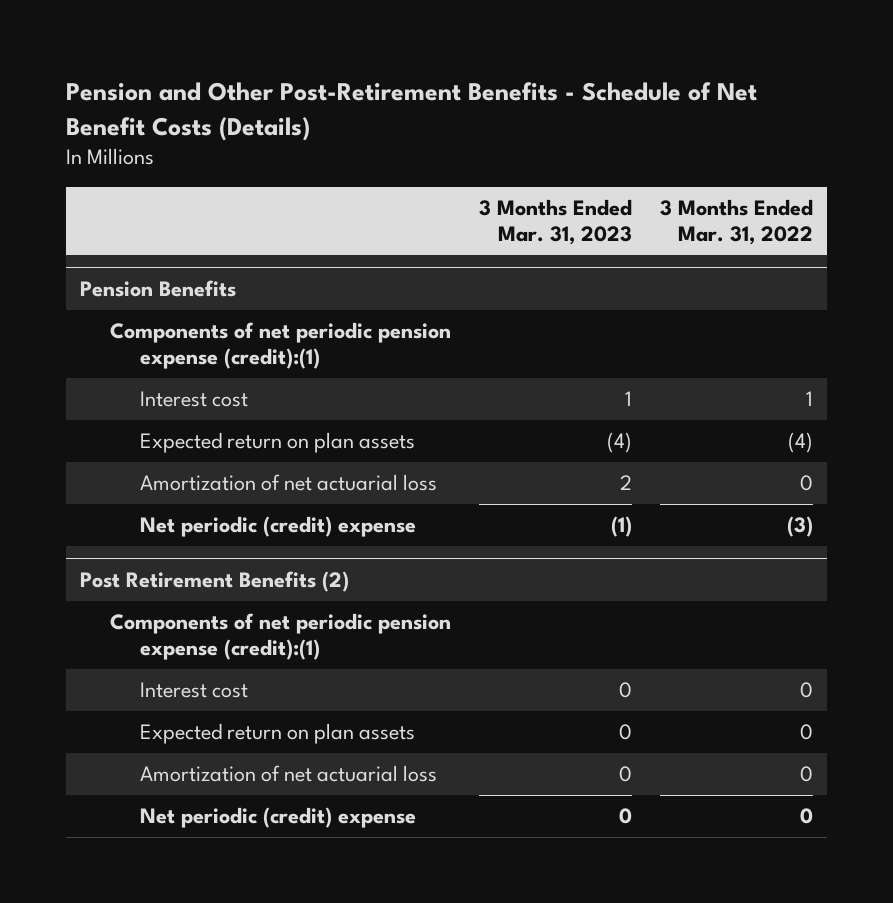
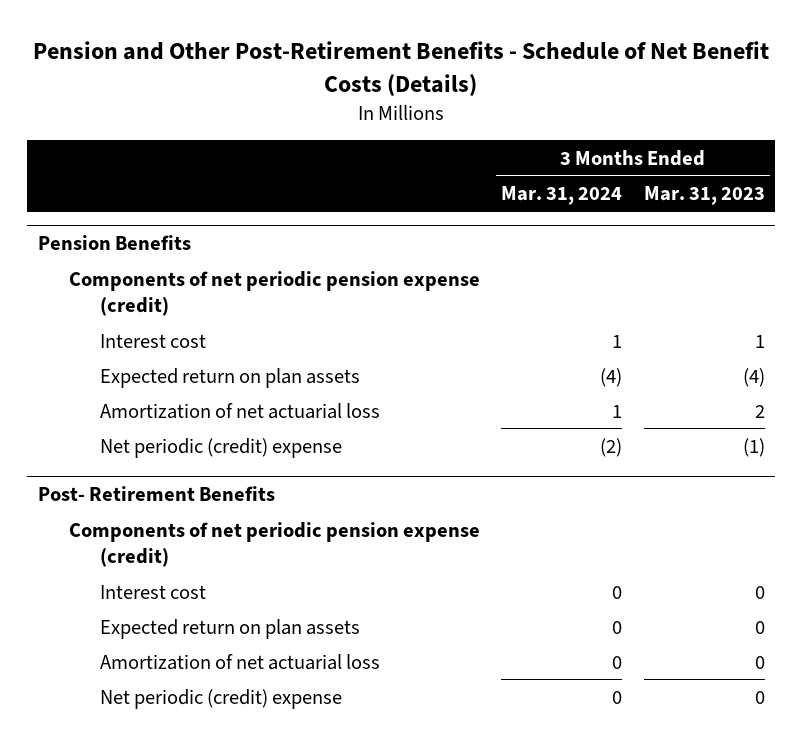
[660,198,814,245] 3 Months Ended Mar. 31, 2022 -> none
none -> [501,186,623,206] Mar. 31, 2024
[109,322,451,370] Components of net periodic pension expense (credit):(1) -> [68,270,480,316] Components of net periodic pension expense (credit)
[79,571,349,593] Post Retirement Benefits (2) -> [37,485,275,501] Post- Retirement Benefits
[109,613,451,661] Components of net periodic pension expense (credit):(1) -> [68,521,480,567] Components of net periodic pension expense (credit)

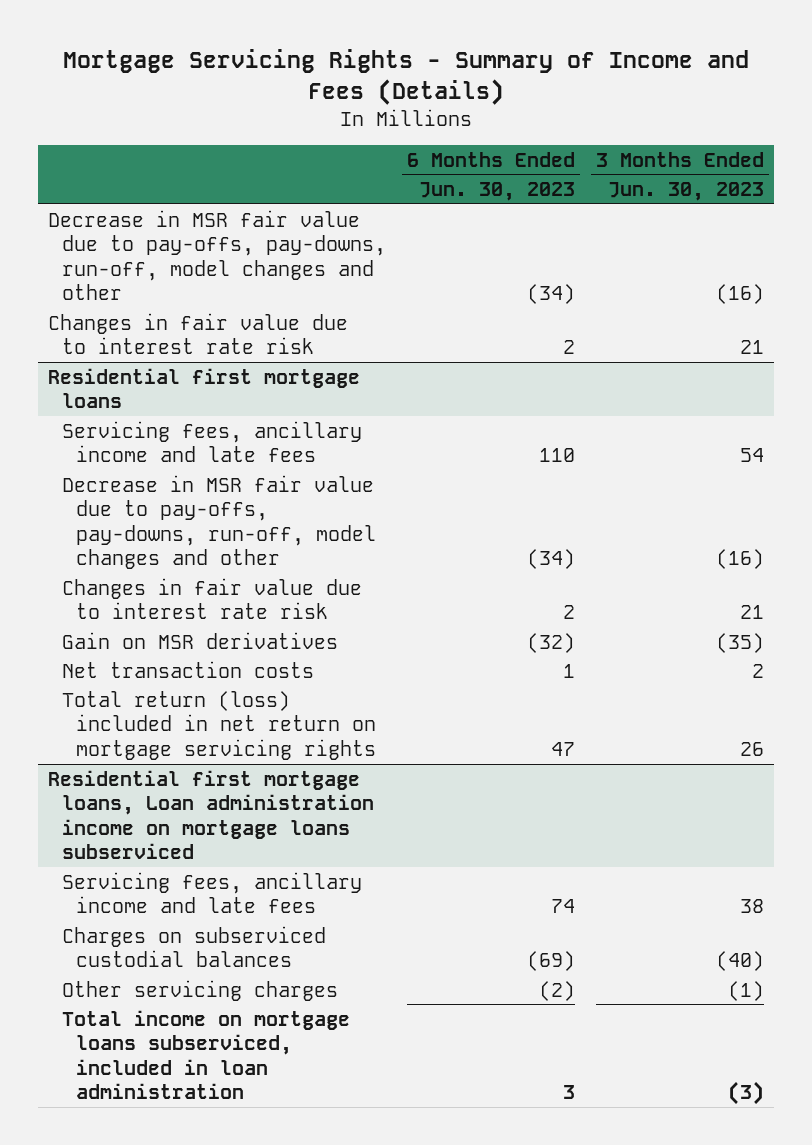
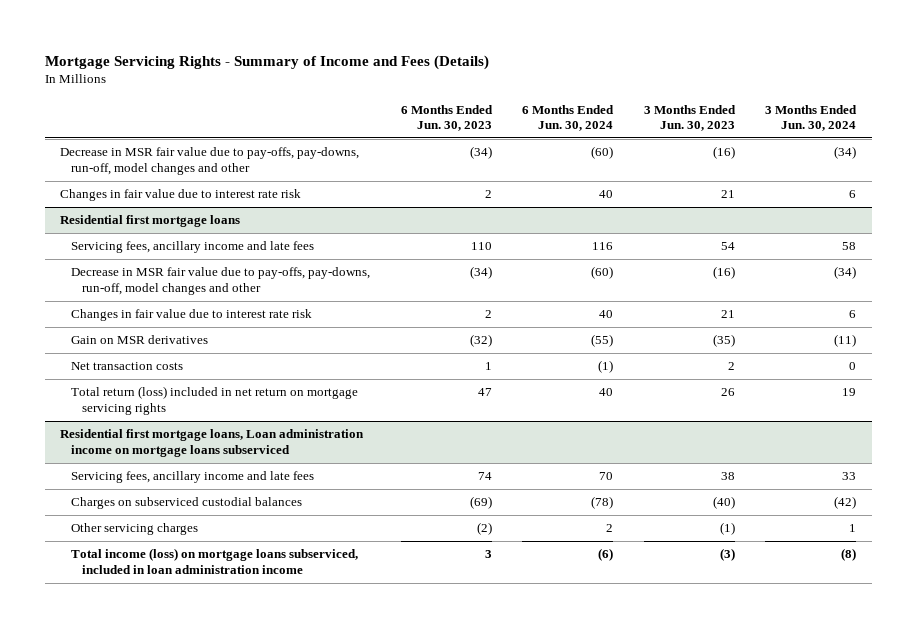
none -> [522,104,615,132] 6 Months Ended Jun. 30, 2024
none -> [765,104,858,132] 3 Months Ended Jun. 30, 2024
[62,1009,351,1100] Total income on mortgage loans subserviced, included in loan administration -> [70,548,358,574] Total income (loss) on mortgage loans subserviced, included in loan administration income

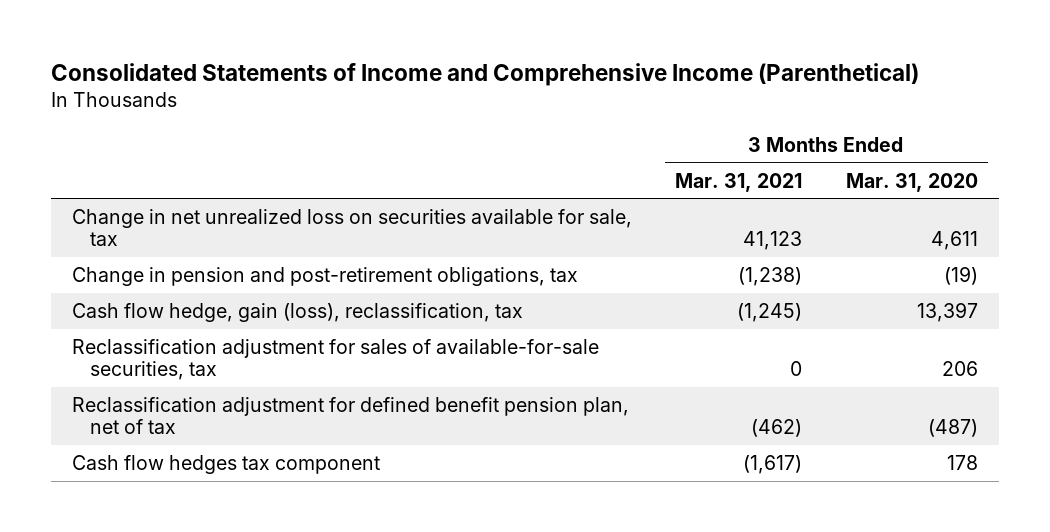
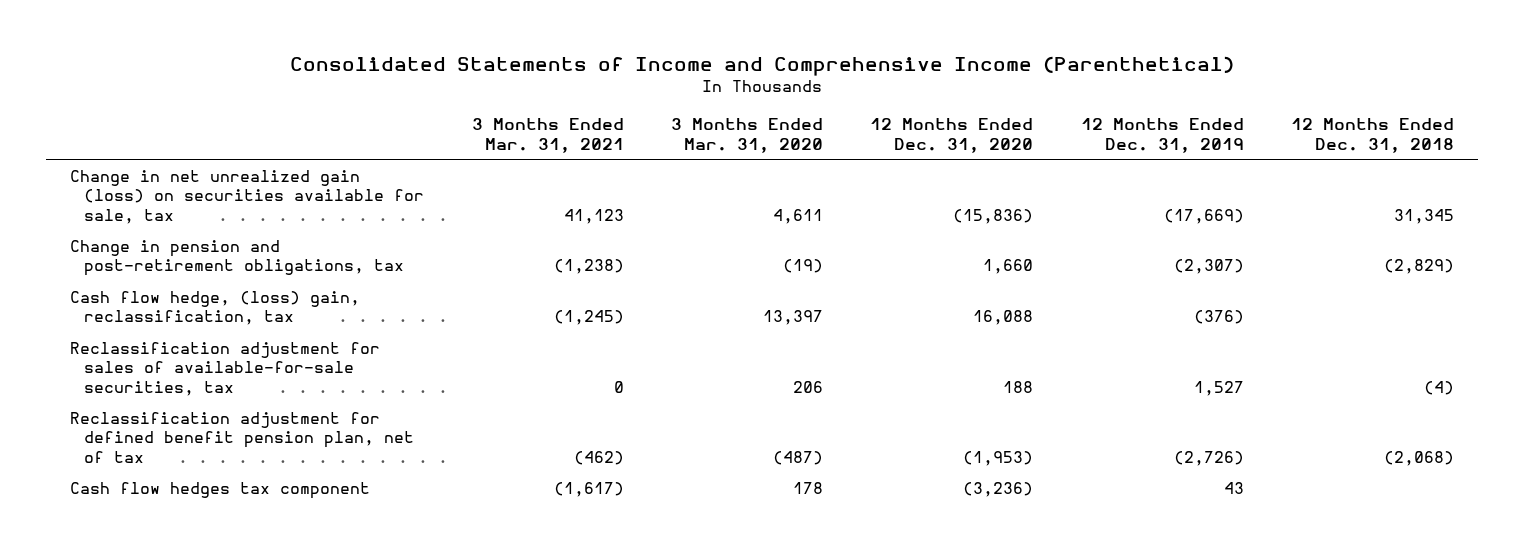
none -> [870,117,1034,153] 12 Months Ended Dec. 31, 2020
none -> [1080,117,1244,153] 12 Months Ended Dec. 31, 2019
none -> [1290,117,1454,153] 12 Months Ended Dec. 31, 2018
[72,209,633,247] Change in net unrealized loss on securities available for sale, tax -> [69,169,425,225] Change in net unrealized gain (loss) on securities available for sale, tax
[72,303,524,323] Cash flow hedge, gain (loss), reclassification, tax -> [69,290,360,326] Cash flow hedge, (loss) gain, reclassification, tax

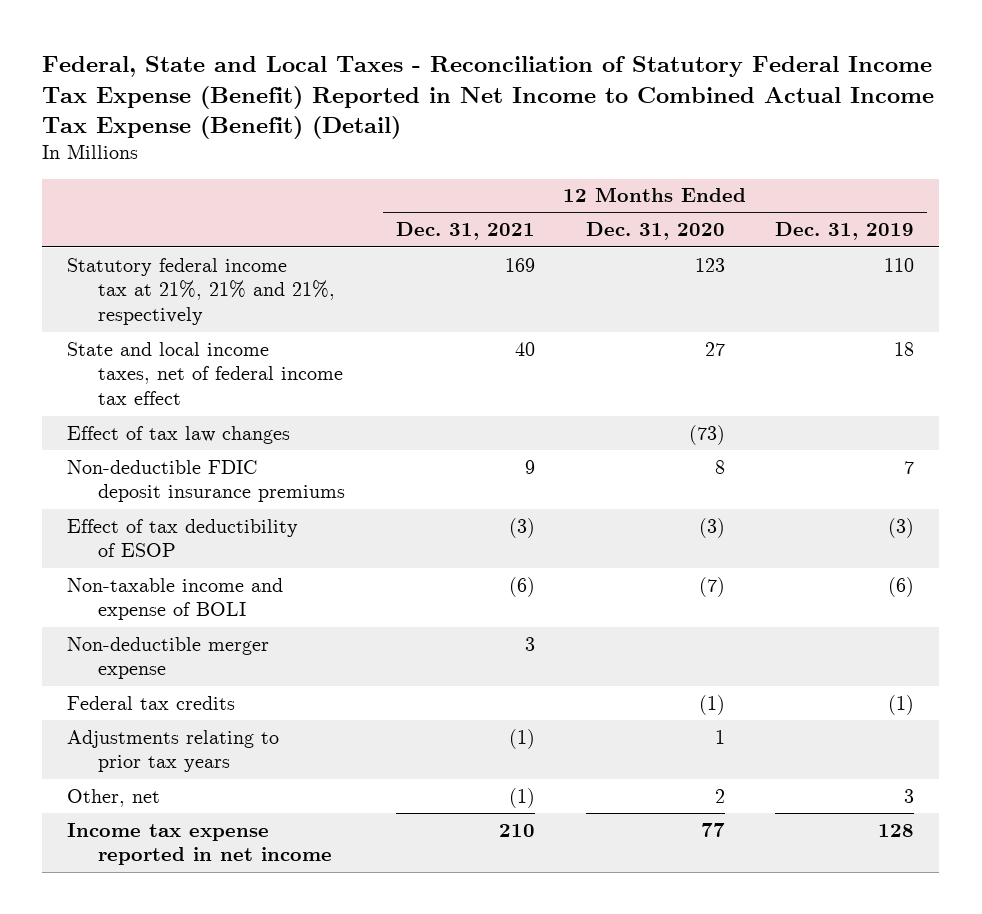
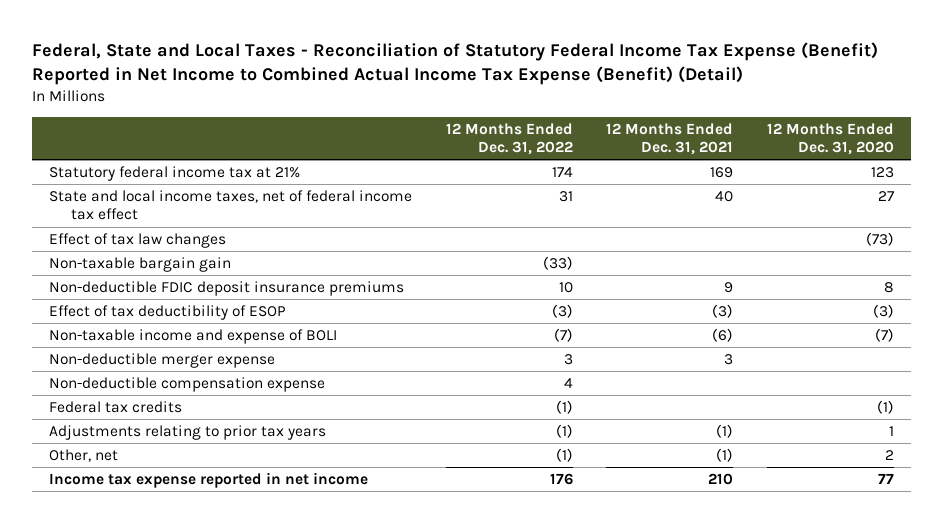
[775,222,915,241] Dec. 31, 2019 -> none
none -> [445,122,573,156] 12 Months Ended Dec. 31, 2022
[67,257,336,326] Statutory federal income tax at 21%, 21% and 21%, respectively -> [49,165,301,181] Statutory federal income tax at 21%
none -> [49,256,232,272] Non-taxable bargain gain
none -> [49,376,326,392] Non-deductible compensation expense

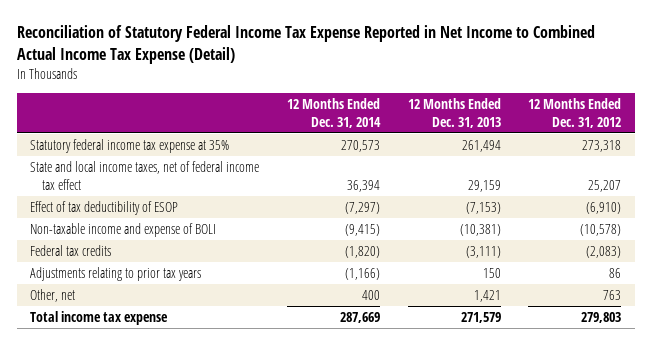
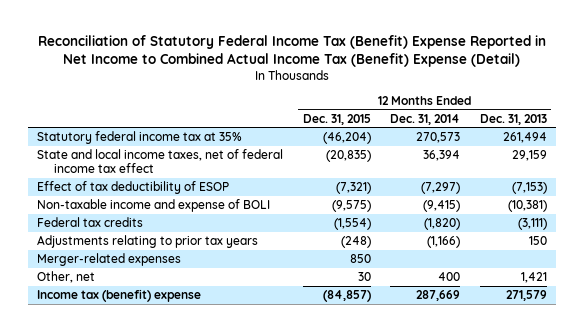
[16,25,595,65] Reconciliation of Statutory Federal Income Tax Expense Reported in Net Income to Combined Actual Income Tax Expense (Detail) -> [37,34,546,68] Reconciliation of Statutory Federal Income Tax (Benefit) Expense Reported in Net Income to Combined Actual Income Tax (Benefit) Expense (Detail)
[528,97,622,128] 12 Months Ended Dec. 31, 2012 -> none
none -> [302,113,371,125] Dec. 31, 2015
[30,138,230,153] Statutory federal income tax expense at 35% -> [37,131,243,145] Statutory federal income tax at 35%
none -> [37,253,182,267] Merger-related expenses
[30,310,169,325] Total income tax expense -> [37,289,202,303] Income tax (benefit) expense

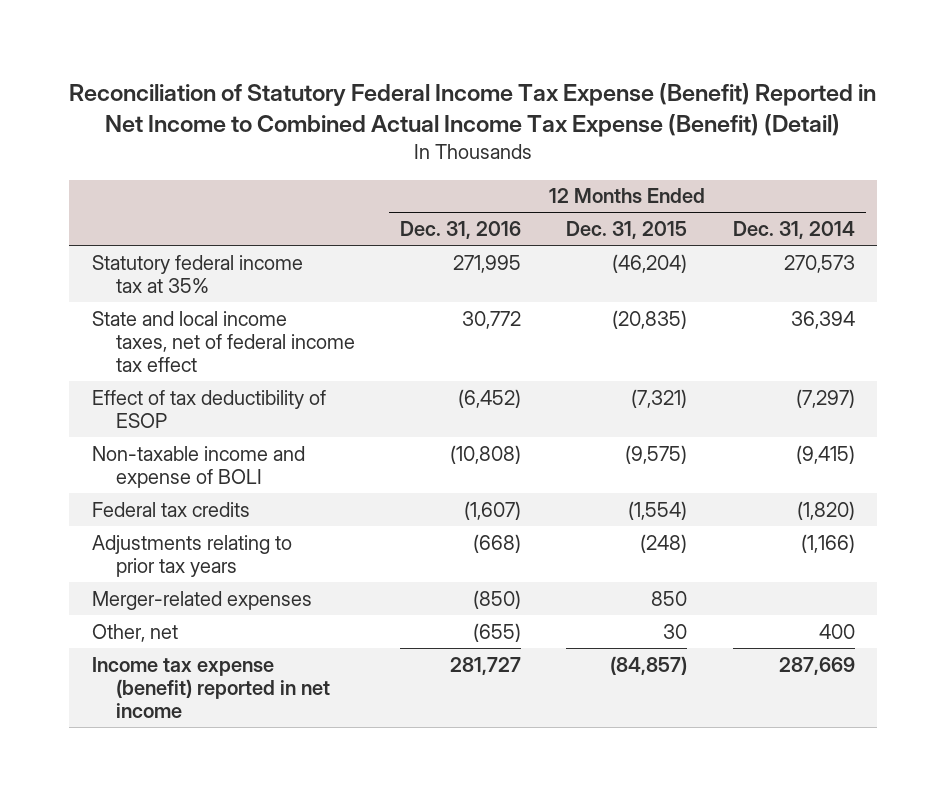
[37,34,546,68] Reconciliation of Statutory Federal Income Tax (Benefit) Expense Reported in Net Income to Combined Actual Income Tax (Benefit) Expense (Detail) -> [69,82,877,138] Reconciliation of Statutory Federal Income Tax Expense (Benefit) Reported in Net Income to Combined Actual Income Tax Expense (Benefit) (Detail)
[479,113,547,125] Dec. 31, 2013 -> none
none -> [400,221,522,240] Dec. 31, 2016
[37,289,202,303] Income tax (benefit) expense -> [91,656,330,719] Income tax expense (benefit) reported in net income

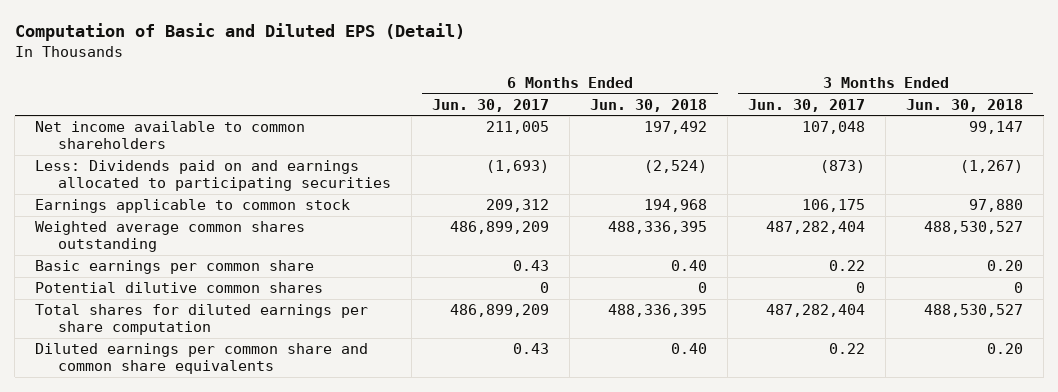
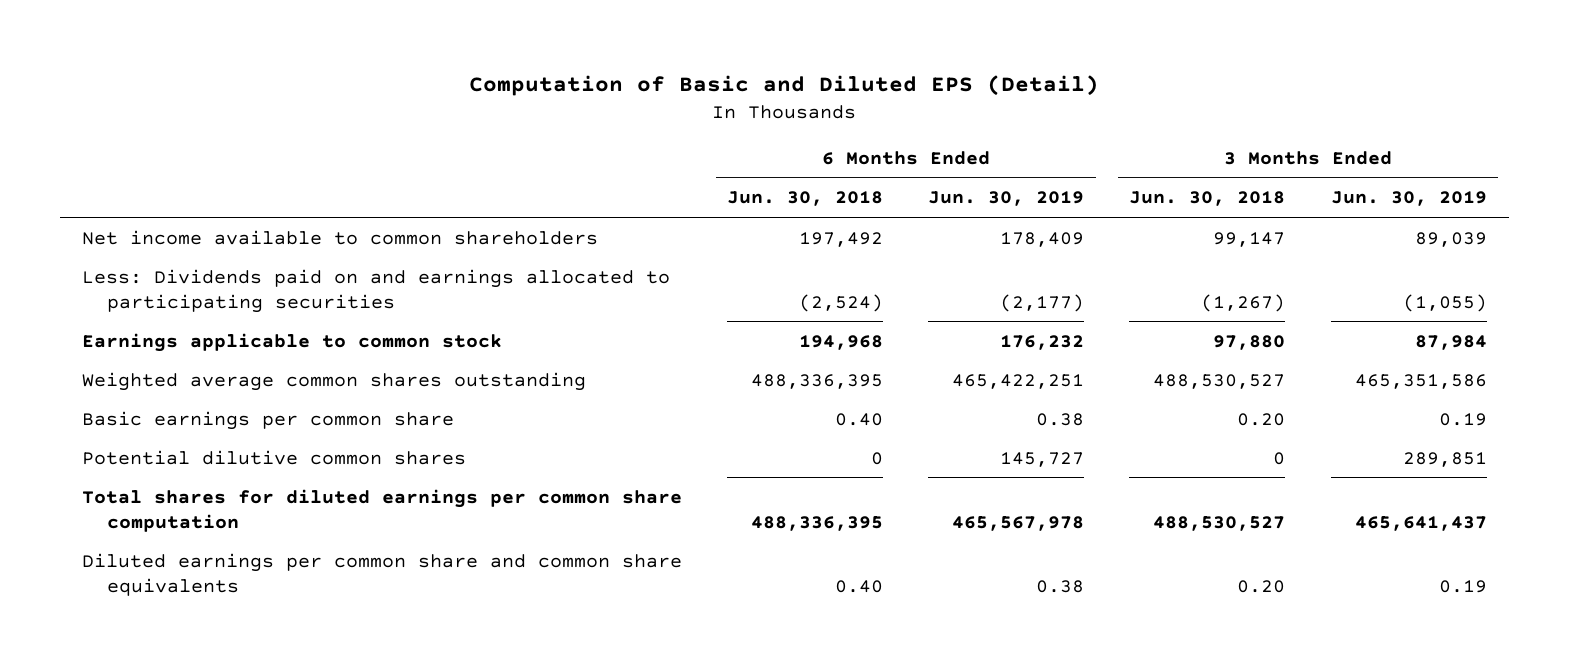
[432,98,550,112] Jun. 30, 2017 -> none
[748,98,866,112] Jun. 30, 2017 -> none
none -> [928,191,1085,207] Jun. 30, 2019
none -> [1330,191,1487,207] Jun. 30, 2019
[35,304,369,336] Total shares for diluted earnings per share computation -> [82,488,683,532] Total shares for diluted earnings per common share computation

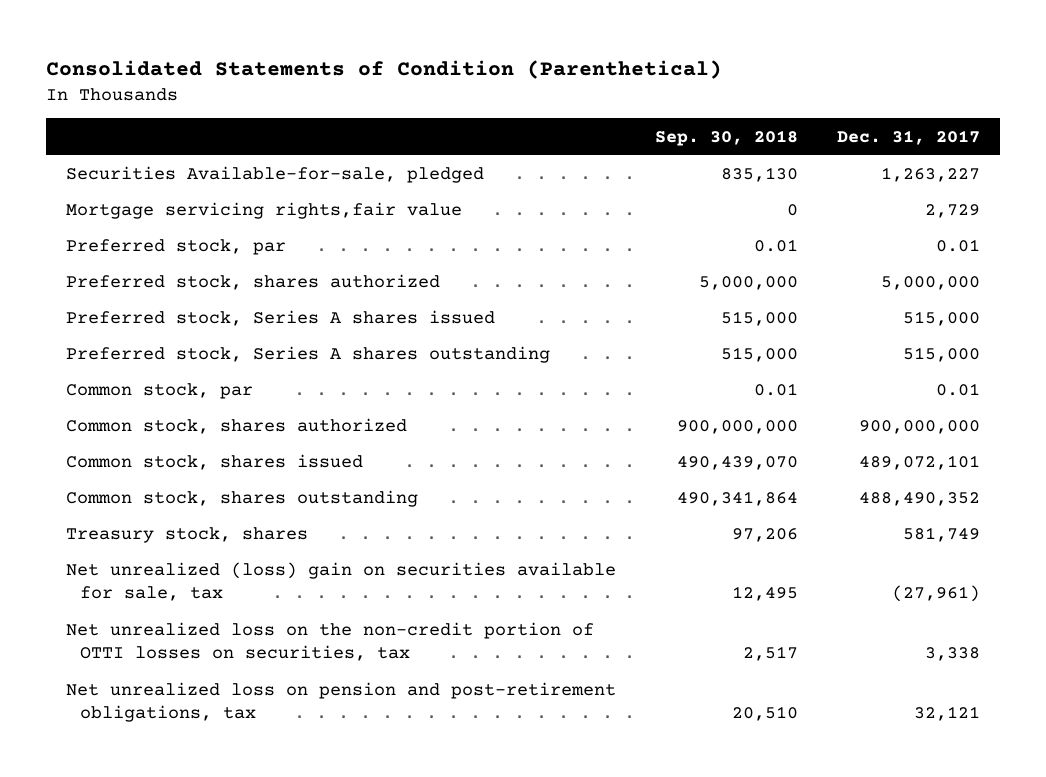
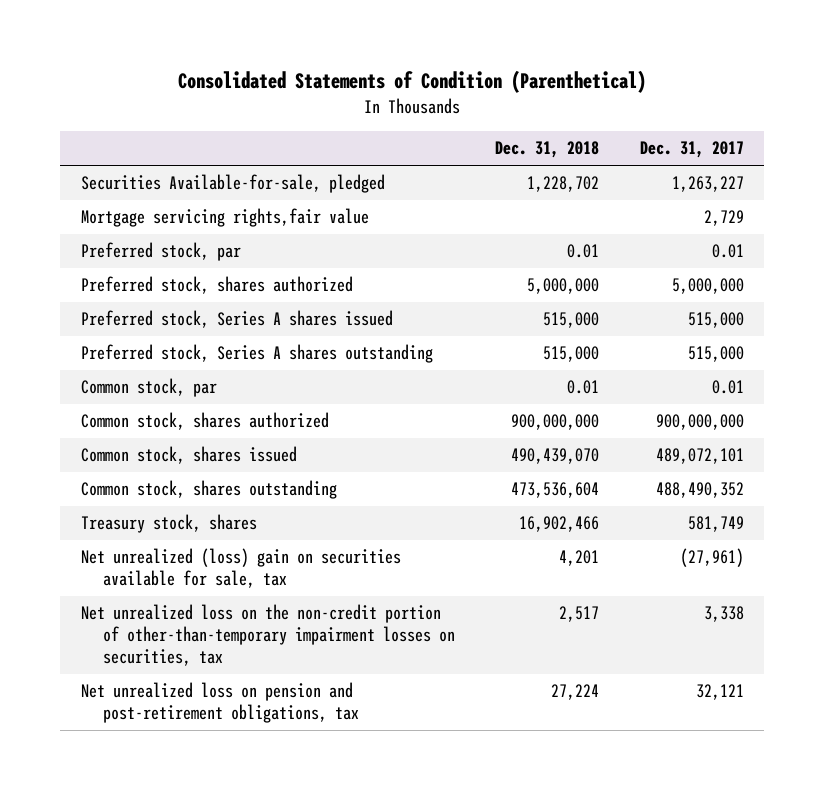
[655,129,799,146] Sep. 30, 2018 -> none
none -> [495,141,600,159] Dec. 31, 2018
[65,621,594,662] Net unrealized loss on the non-credit portion of OTTI losses on securities, tax -> [80,604,455,666] Net unrealized loss on the non-credit portion of other-than-temporary impairment losses on securities, tax

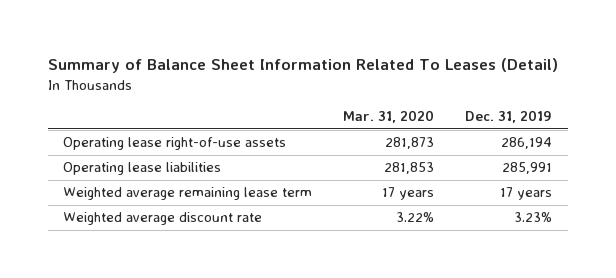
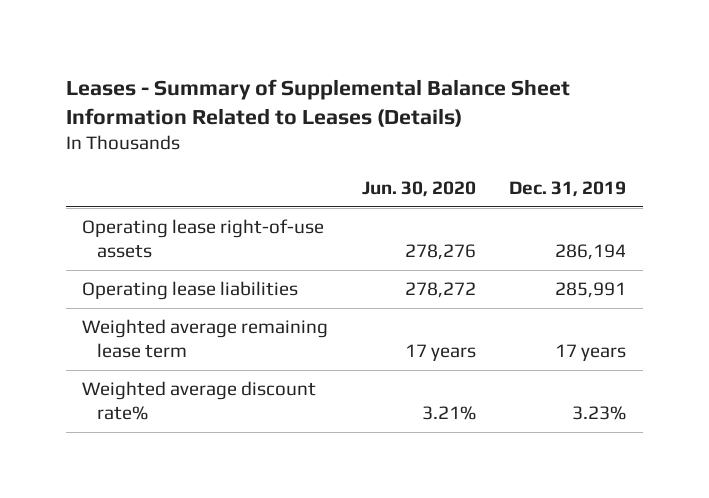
[47,58,558,74] Summary of Balance Sheet Information Related To Leases (Detail) -> [65,78,570,128] Leases - Summary of Supplemental Balance Sheet Information Related to Leases (Details)
[343,110,435,124] Mar. 31, 2020 -> none
none -> [361,180,476,197] Jun. 30, 2020
[63,212,263,226] Weighted average discount rate -> [82,381,317,421] Weighted average discount rate%

